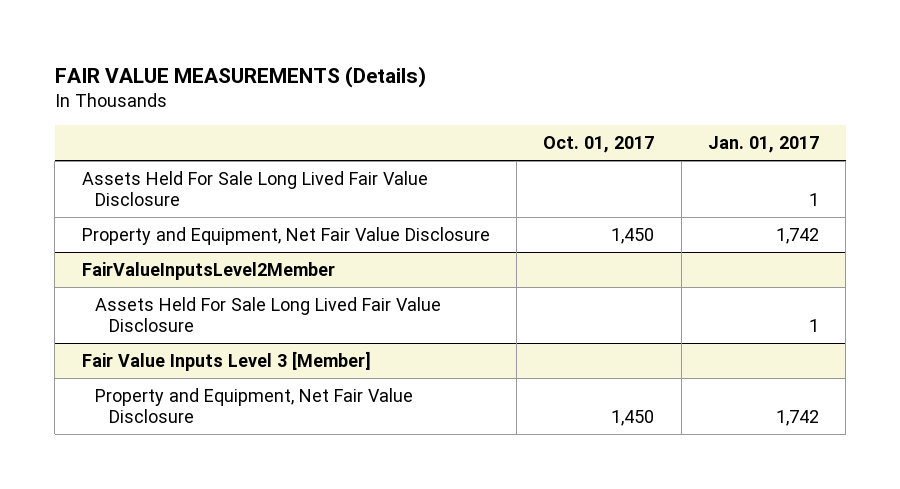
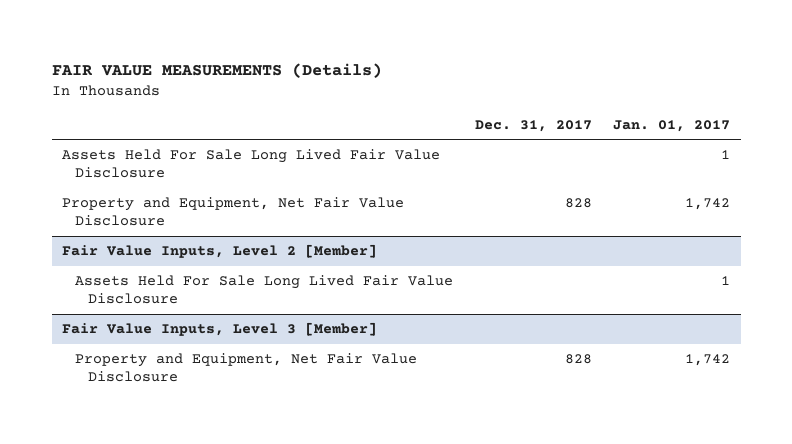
[543,136,655,154] Oct. 01, 2017 -> none
none -> [474,119,592,132] Dec. 31, 2017
[81,261,335,280] FairValueInputsLevel2Member -> [62,244,378,259] Fair Value Inputs, Level 2 [Member]
[81,350,371,371] Fair Value Inputs Level 3 [Member] -> [62,322,378,337] Fair Value Inputs, Level 3 [Member]

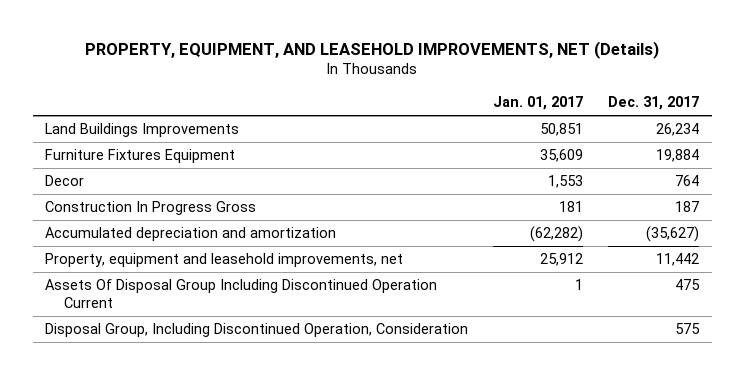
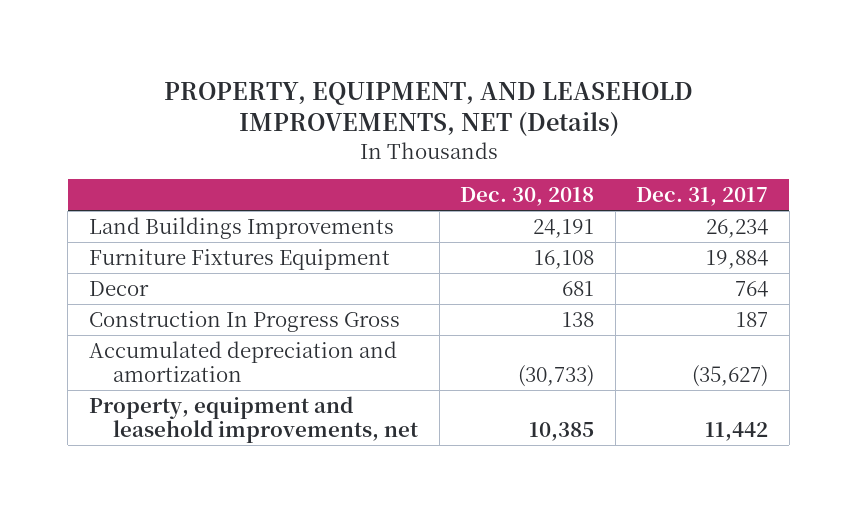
[493,96,584,111] Jan. 01, 2017 -> none
none -> [460,187,595,207] Dec. 30, 2018
[45,279,438,308] Assets Of Disposal Group Including Discontinued Operation Current -> none
[45,323,469,338] Disposal Group, Including Discontinued Operation, Consideration -> none

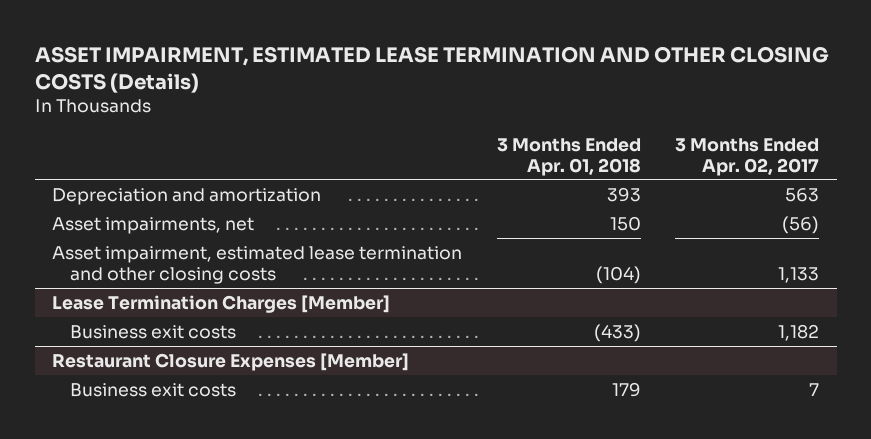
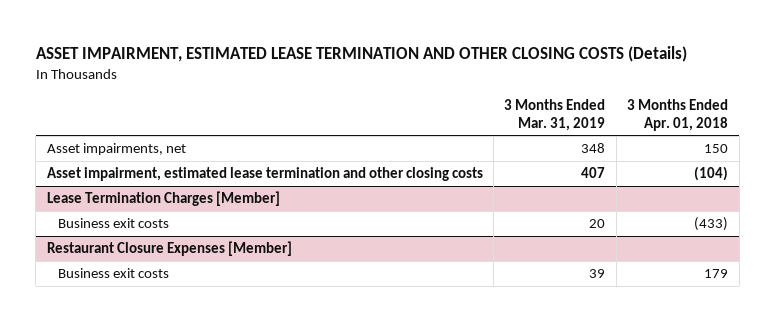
[675,137,820,176] 3 Months Ended Apr. 02, 2017 -> none
none -> [504,99,606,131] 3 Months Ended Mar. 31, 2019
[52,187,322,205] Depreciation and amortization -> none

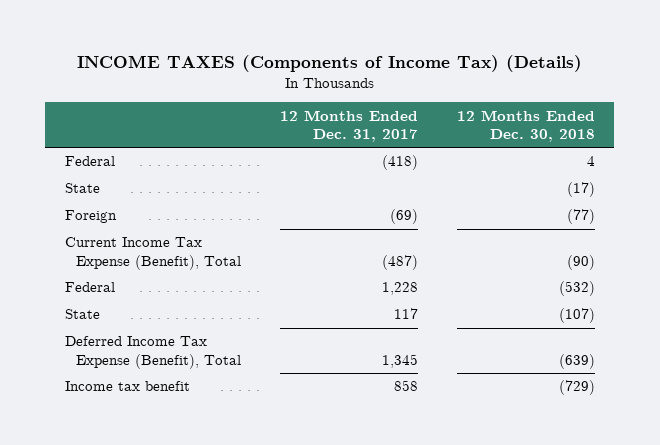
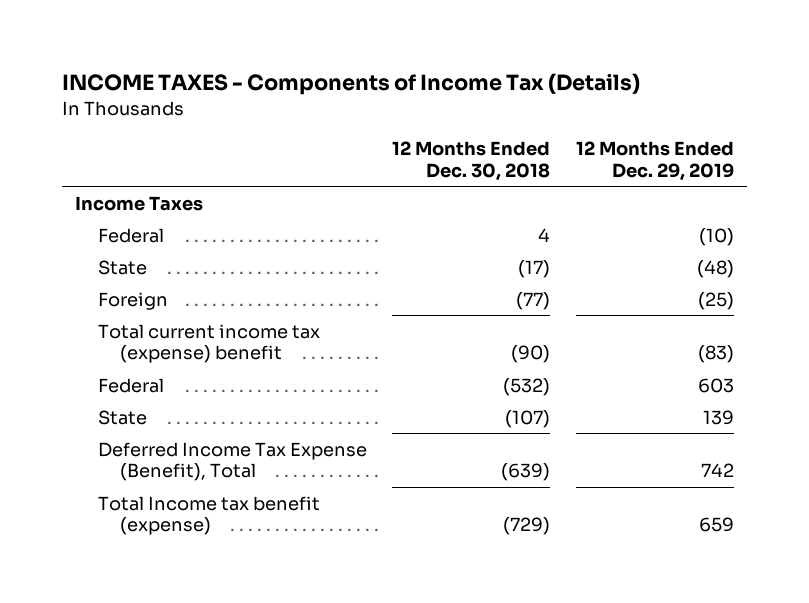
[76,55,582,73] INCOME TAXES (Components of Income Tax) (Details) -> [62,73,641,96] INCOME TAXES - Components of Income Tax (Details)
[279,109,418,143] 12 Months Ended Dec. 31, 2017 -> none
none -> [576,141,735,182] 12 Months Ended Dec. 29, 2019
none -> [74,195,203,211] Income Taxes
[64,237,242,270] Current Income Tax Expense (Benefit), Total -> [97,323,320,364] Total current income tax (expense) benefit
[64,381,190,392] Income tax benefit -> [97,495,320,536] Total Income tax benefit (expense)

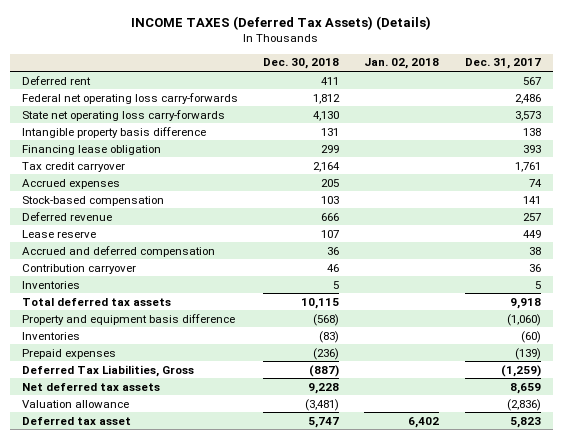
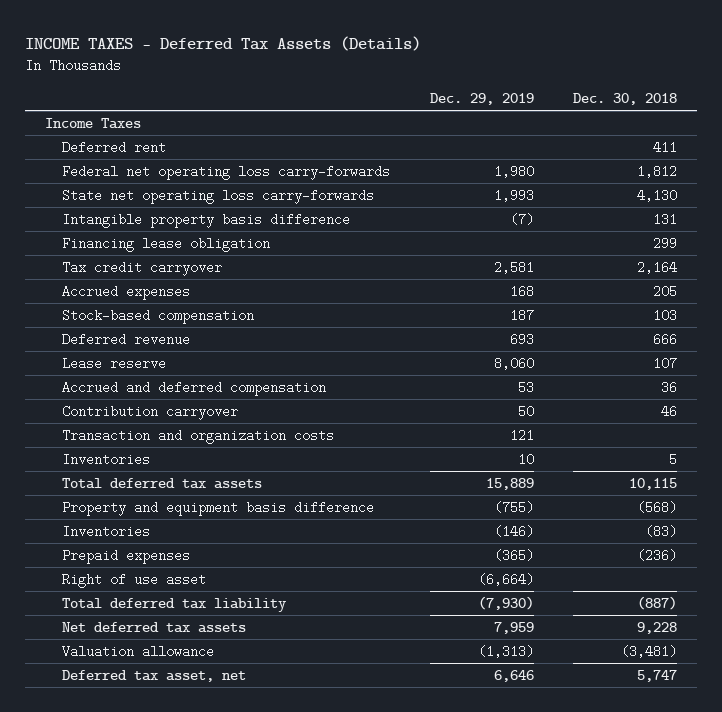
[131,16,432,31] INCOME TAXES (Deferred Tax Assets) (Details) -> [25,36,422,52] INCOME TAXES - Deferred Tax Assets (Details)
[364,58,440,70] Jan. 02, 2018 -> none
[464,58,541,70] Dec. 31, 2017 -> none
none -> [429,92,534,105] Dec. 29, 2019
none -> [44,117,141,129] Income Taxes
none -> [62,428,335,444] Transaction and organization costs
none -> [62,572,207,588] Right of use asset
[22,364,195,377] Deferred Tax Liabilities, Gross -> [62,597,288,612] Total deferred tax liability
[22,416,132,425] Deferred tax asset -> [62,669,247,682] Deferred tax asset, net

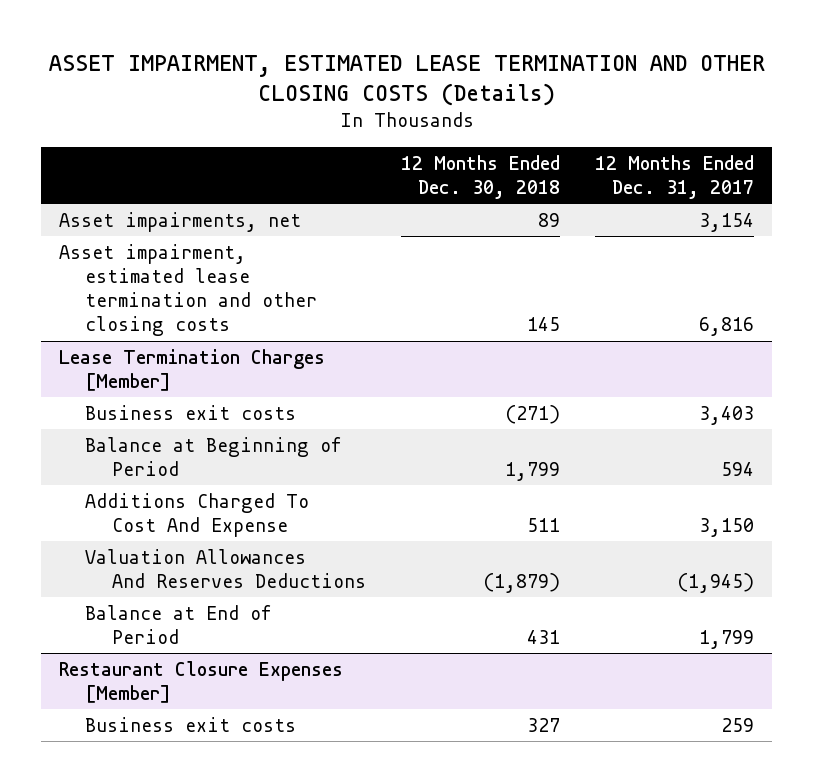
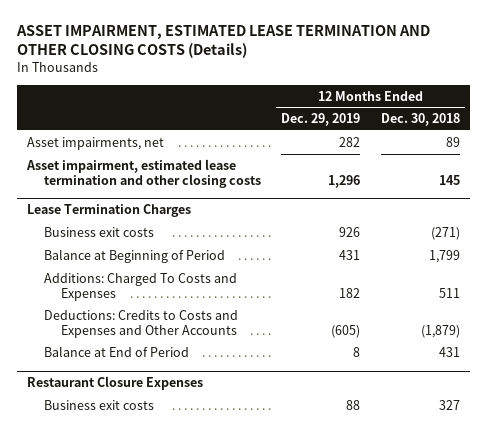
[595,154,755,199] 12 Months Ended Dec. 31, 2017 -> none
none -> [281,113,361,127] Dec. 29, 2019
[58,348,325,391] Lease Termination Charges [Member] -> [26,204,191,218] Lease Termination Charges
[85,492,310,537] Additions Charged To Cost And Expense -> [43,272,237,301] Additions: Charged To Costs and Expenses
[85,548,366,588] Valuation Allowances And Reserves Deductions -> [43,309,238,338] Deductions: Credits to Costs and Expenses and Other Accounts
[58,660,343,703] Restaurant Closure Expenses [Member] -> [26,376,203,391] Restaurant Closure Expenses

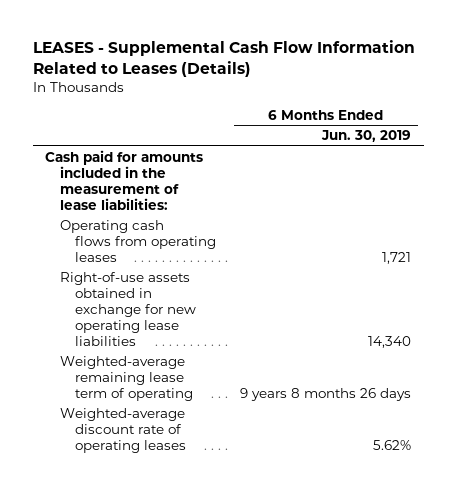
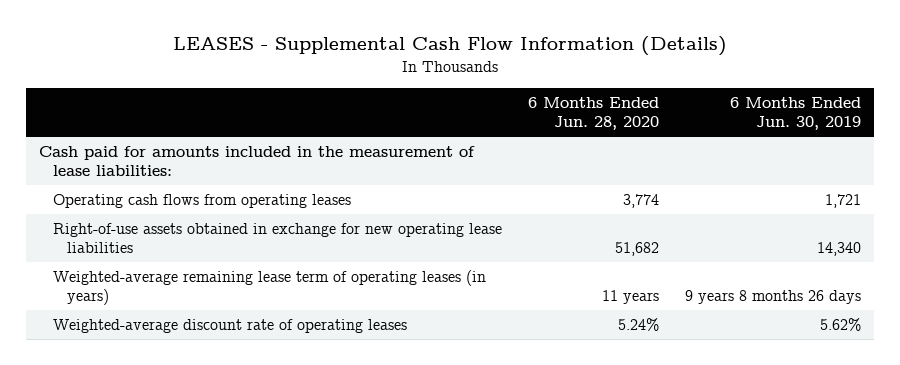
[32,40,415,77] LEASES - Supplemental Cash Flow Information Related to Leases (Details) -> [172,36,727,57] LEASES - Supplemental Cash Flow Information (Details)
none -> [528,97,660,131] 6 Months Ended Jun. 28, 2020
[59,355,193,401] Weighted-average remaining lease term of operating -> [52,270,486,306] Weighted-average remaining lease term of operating leases (in years)

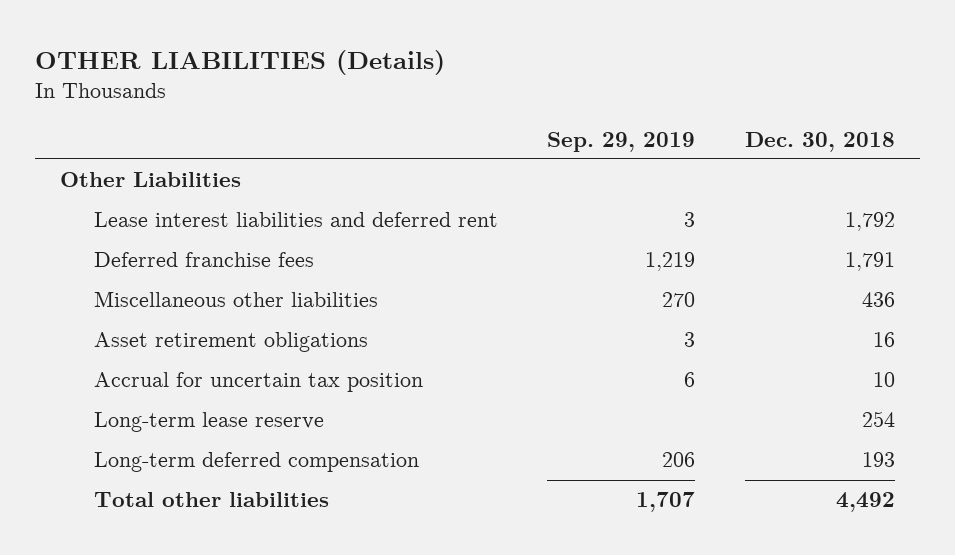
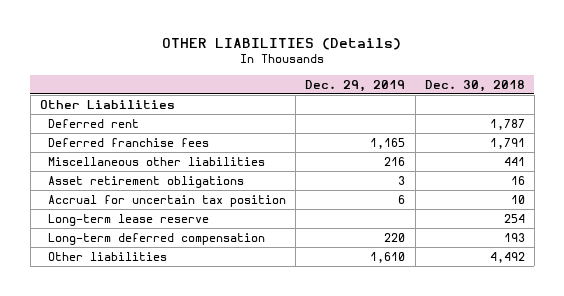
[547,131,696,152] Sep. 29, 2019 -> none
none -> [305,79,406,92] Dec. 29, 2019
[93,212,498,228] Lease interest liabilities and deferred rent -> none
none -> [48,118,140,128] Deferred rent
[862,292,896,308] 436 -> [503,156,525,166] 441
[93,492,329,508] Total other liabilities -> [48,251,168,261] Other liabilities

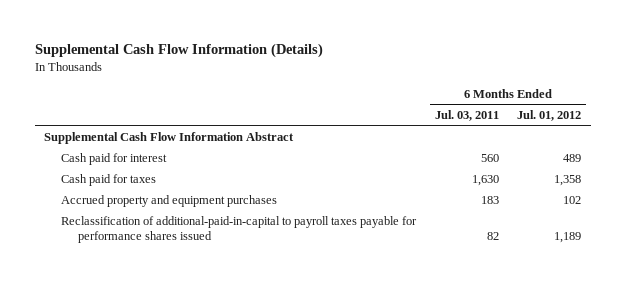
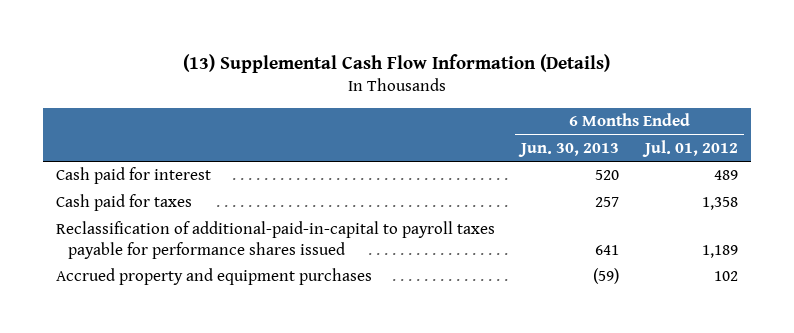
[34,42,323,58] Supplemental Cash Flow Information (Details) -> [183,54,611,74] (13) Supplemental Cash Flow Information (Details)
[434,109,499,121] Jul. 03, 2011 -> none
none -> [518,142,620,157] Jun. 30, 2013
[43,131,294,144] Supplemental Cash Flow Information Abstract -> none
[61,194,278,207] Accrued property and equipment purchases -> [56,268,373,286] Accrued property and equipment purchases

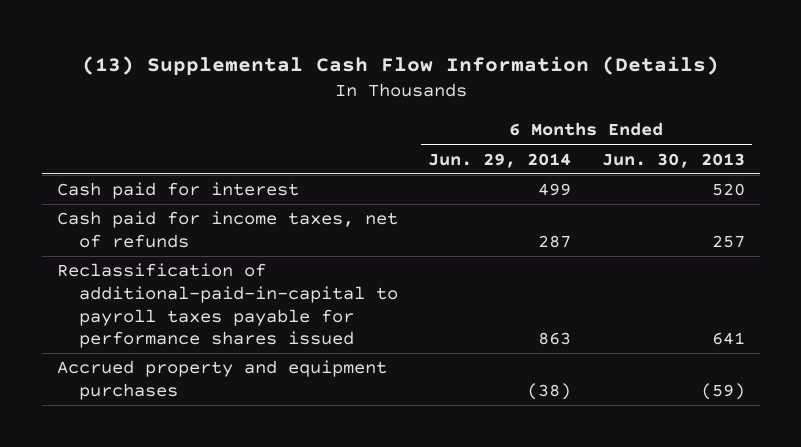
[641,139,738,157] Jul. 01, 2012 -> none
none -> [428,152,572,168] Jun. 29, 2014
[56,194,193,212] Cash paid for taxes -> [56,211,398,248] Cash paid for income taxes, net of refunds

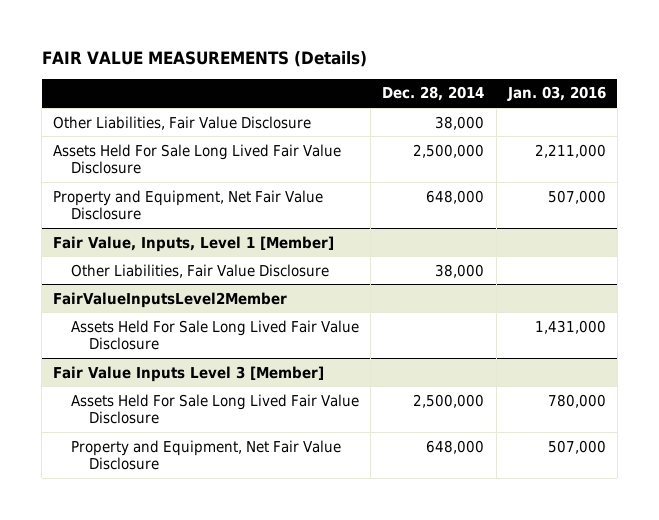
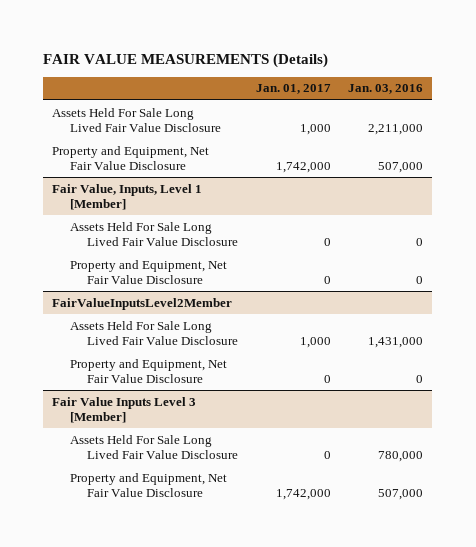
[382,86,485,102] Dec. 28, 2014 -> none
none -> [255,84,331,95] Jan. 01, 2017
[53,115,312,130] Other Liabilities, Fair Value Disclosure -> none
[71,263,330,278] Other Liabilities, Fair Value Disclosure -> none
none -> [69,221,238,246] Assets Held For Sale Long Lived Fair Value Disclosure
none -> [69,259,227,284] Property and Equipment, Net Fair Value Disclosure
none -> [69,358,227,383] Property and Equipment, Net Fair Value Disclosure

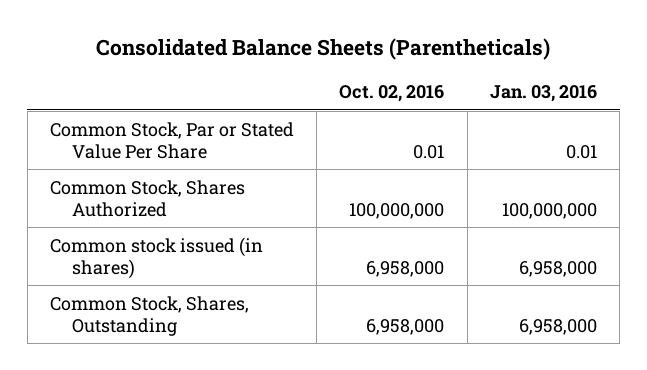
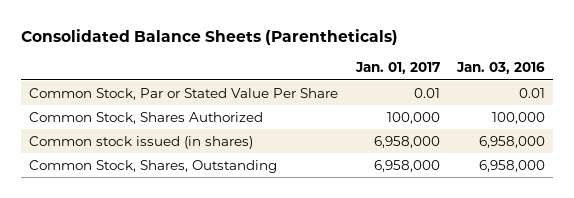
[339,85,445,103] Oct. 02, 2016 -> none
none -> [354,62,440,75] Jan. 01, 2017
[502,202,598,219] 100,000,000 -> [491,111,545,124] 100,000

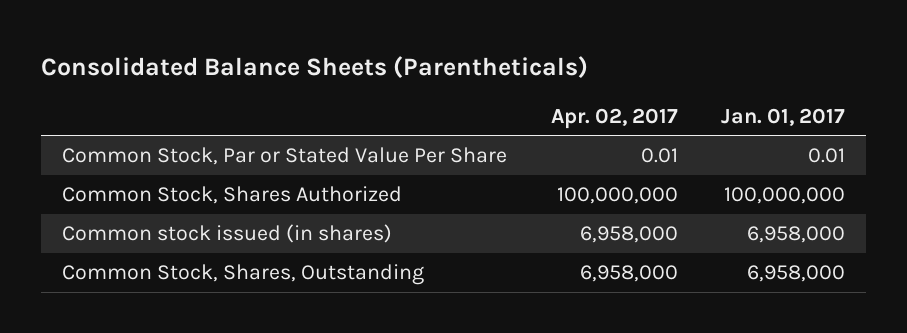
[455,62,545,75] Jan. 03, 2016 -> none
none -> [550,107,678,129] Apr. 02, 2017
[386,111,440,124] 100,000 -> [723,187,845,205] 100,000,000

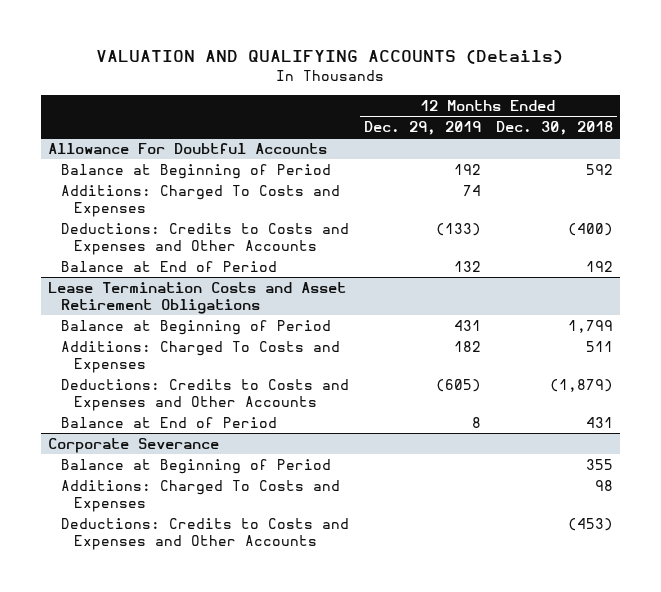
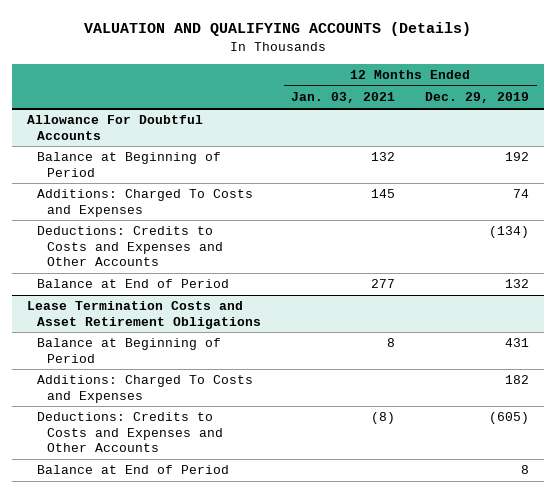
[495,120,613,135] Dec. 30, 2018 -> none
none -> [291,92,396,104] Jan. 03, 2021
[435,222,481,236] (133) -> [489,226,530,239] (134)
[48,437,220,453] Corporate Severance -> none
[61,458,332,474] Balance at Beginning of Period -> none
[61,479,341,512] Additions: Charged To Costs and Expenses -> none
[61,517,350,550] Deductions: Credits to Costs and Expenses and Other Accounts -> none

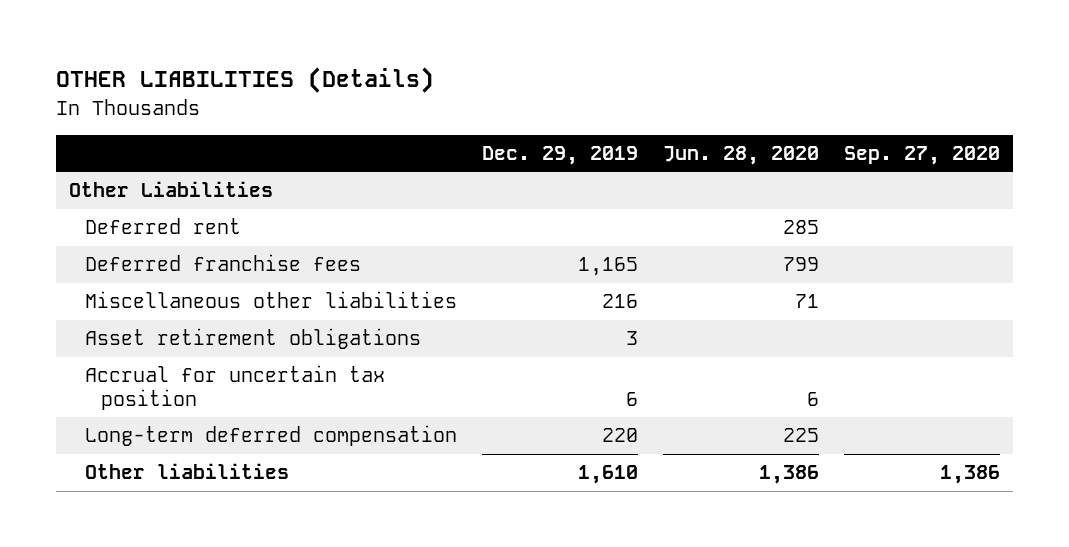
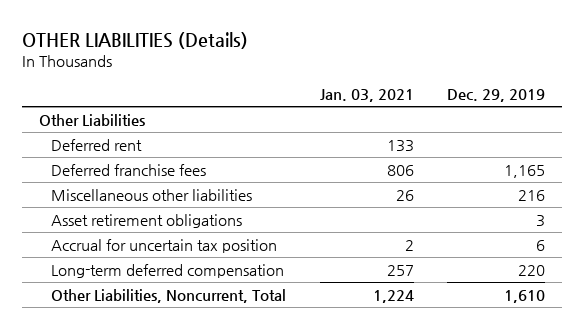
[662,146,819,166] Jun. 28, 2020 -> none
[844,146,1001,166] Sep. 27, 2020 -> none
none -> [319,89,414,103] Jan. 03, 2021
[84,463,289,480] Other liabilities -> [51,288,287,303] Other Liabilities, Noncurrent, Total

